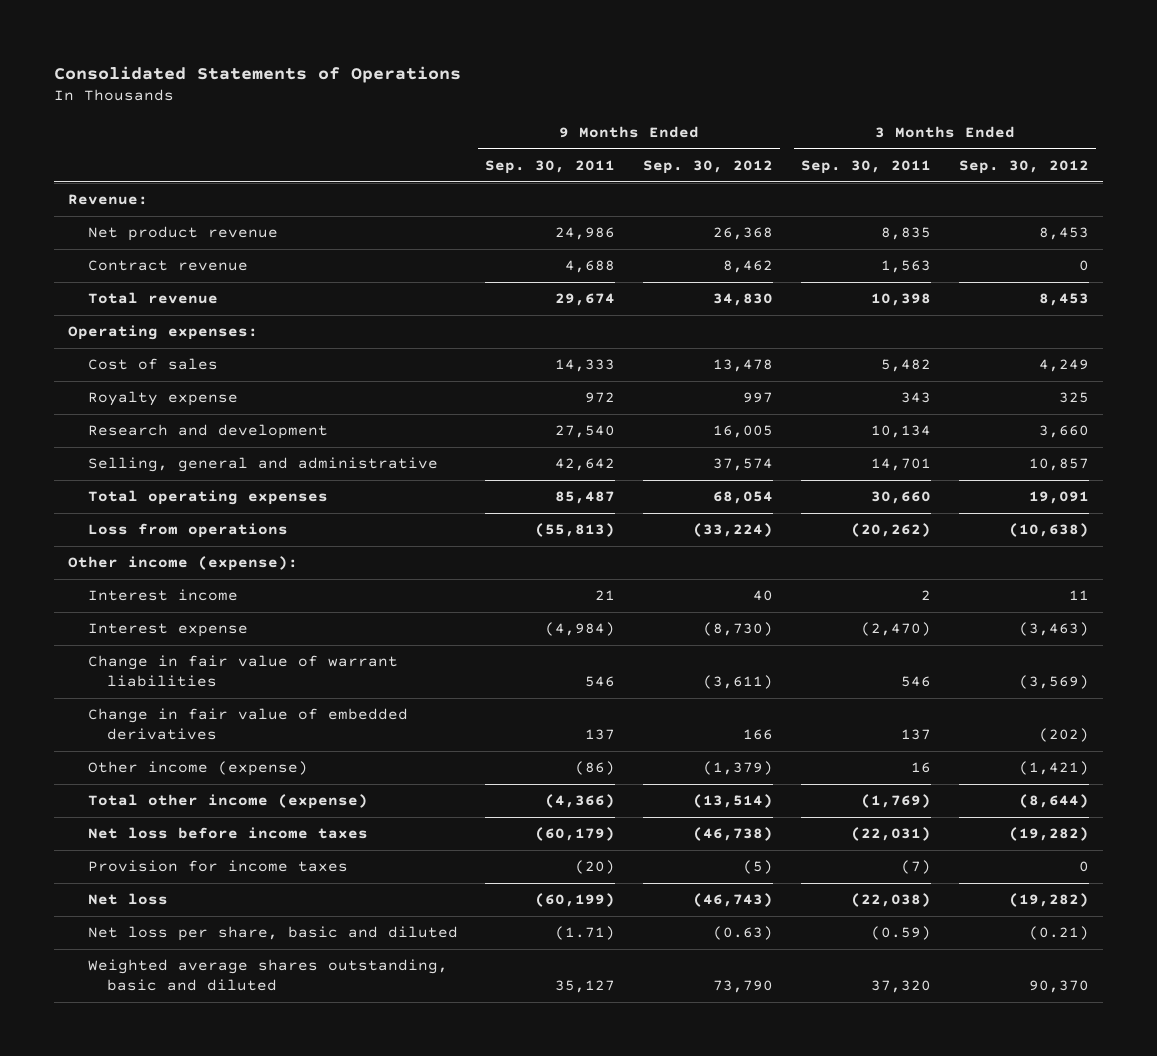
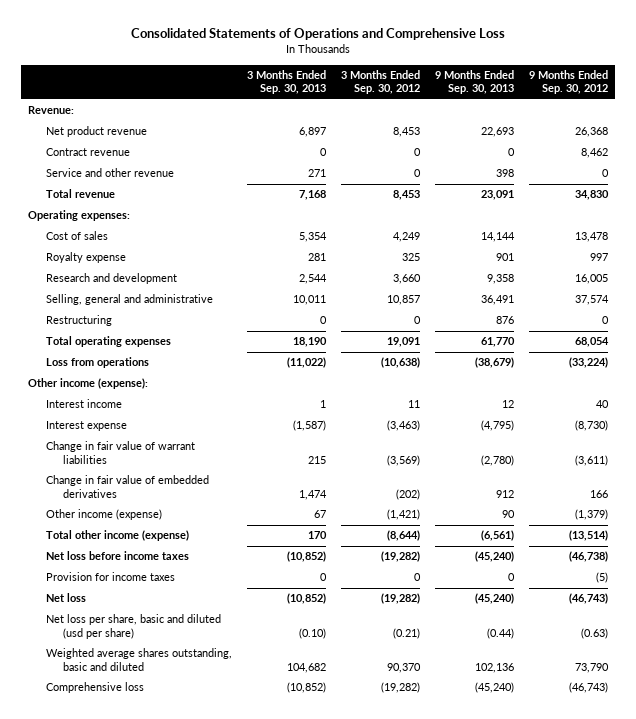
[54,65,462,83] Consolidated Statements of Operations -> [130,28,505,41] Consolidated Statements of Operations and Comprehensive Loss
[485,159,616,174] Sep. 30, 2011 -> none
[801,159,932,174] Sep. 30, 2011 -> none
none -> [246,70,326,95] 3 Months Ended Sep. 30, 2013
none -> [434,70,514,95] 9 Months Ended Sep. 30, 2013
none -> [45,168,174,178] Service and other revenue
none -> [45,315,112,327] Restructuring
[87,926,458,942] Net loss per share, basic and diluted -> [45,614,221,639] Net loss per share, basic and diluted (usd per share)
none -> [45,682,144,694] Comprehensive loss

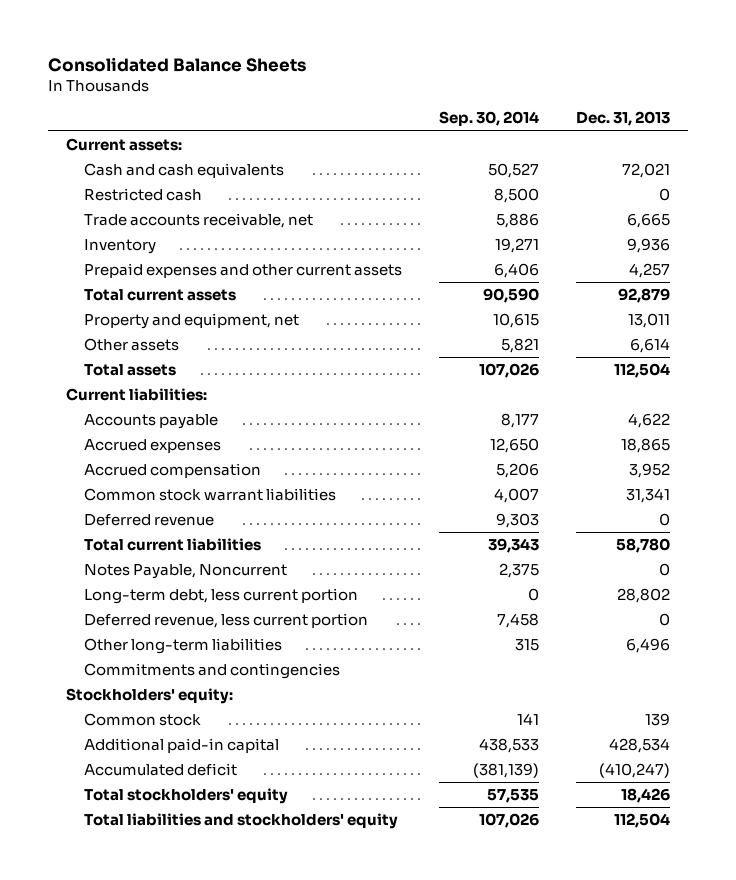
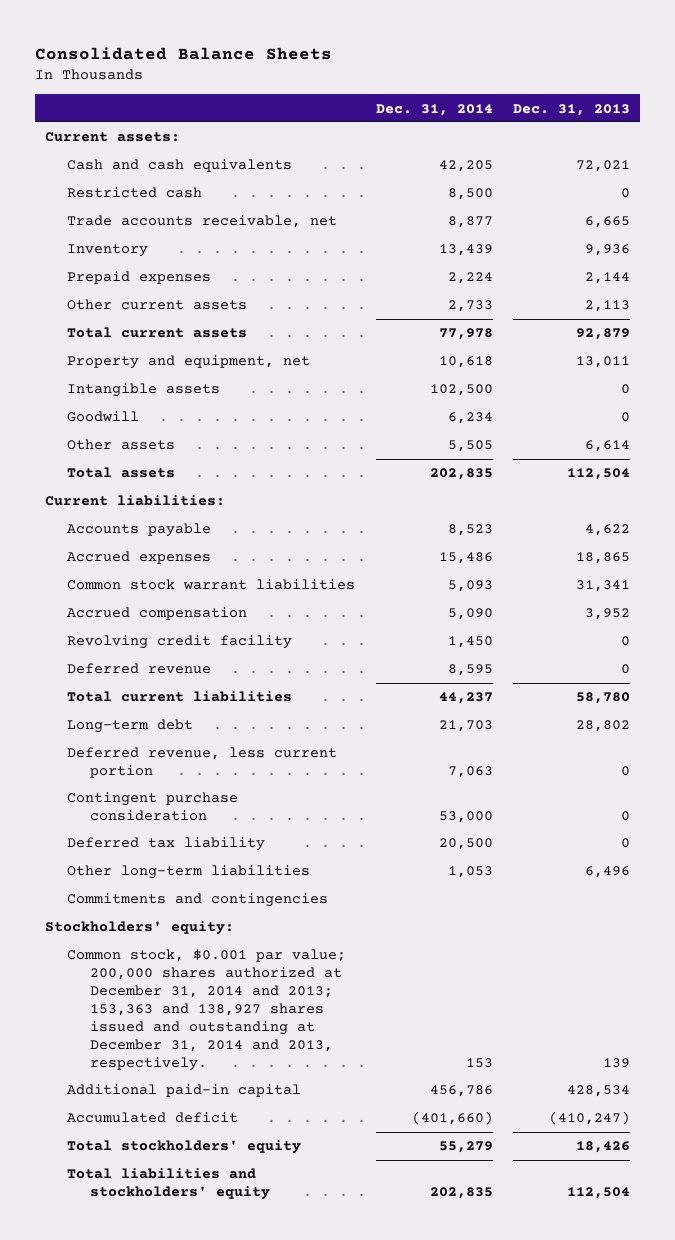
[438,111,539,127] Sep. 30, 2014 -> none
none -> [375,103,493,116] Dec. 31, 2014
none -> [67,271,212,285] Prepaid expenses
[84,262,403,278] Prepaid expenses and other current assets -> [67,299,248,311] Other current assets
[628,262,670,278] 4,257 -> [585,300,631,313] 2,113
none -> [67,383,221,398] Intangible assets
none -> [67,411,140,423] Goodwill
[84,462,262,478] Accrued compensation -> [67,607,248,621] Accrued compensation
none -> [67,635,293,650] Revolving credit facility
[84,563,288,579] Notes Payable, Noncurrent -> none
[84,587,359,604] Long-term debt, less current portion -> [67,719,194,734] Long-term debt
none -> [67,792,239,822] Contingent purchase consideration
none -> [67,837,266,852] Deferred tax liability
[84,712,202,726] Common stock -> [67,949,347,1071] Common stock, $0.001 par value; 200,000 shares authorized at December 31, 2014 and 2013; 153,363 and 138,927 shares issued and outstanding at December 31, 2014 and 2013, respectively.

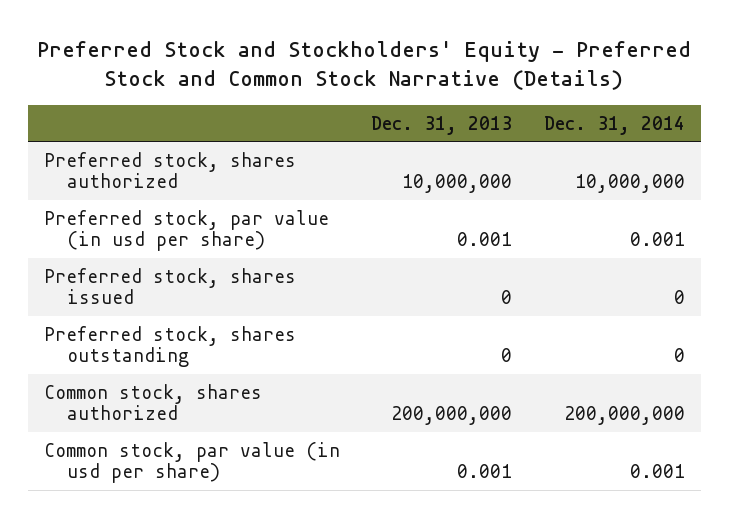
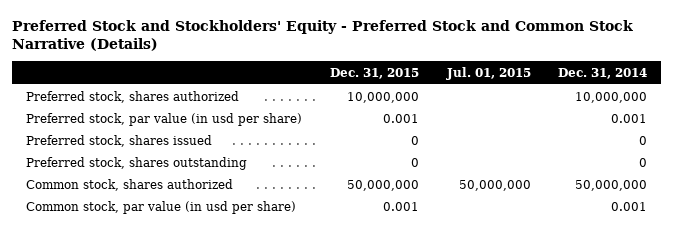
[371,115,513,135] Dec. 31, 2013 -> none
none -> [329,67,419,79] Dec. 31, 2015
none -> [445,66,531,80] Jul. 01, 2015
[564,406,686,426] 200,000,000 -> [575,179,648,191] 50,000,000

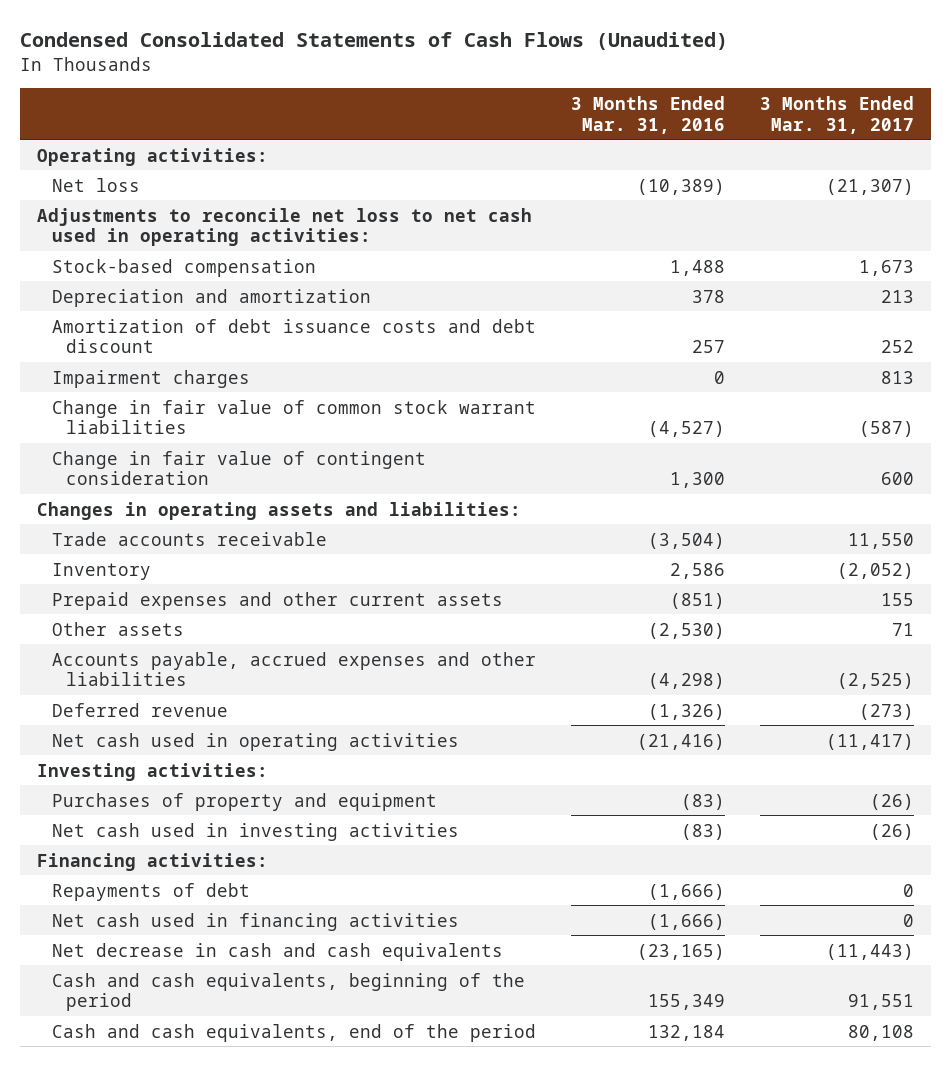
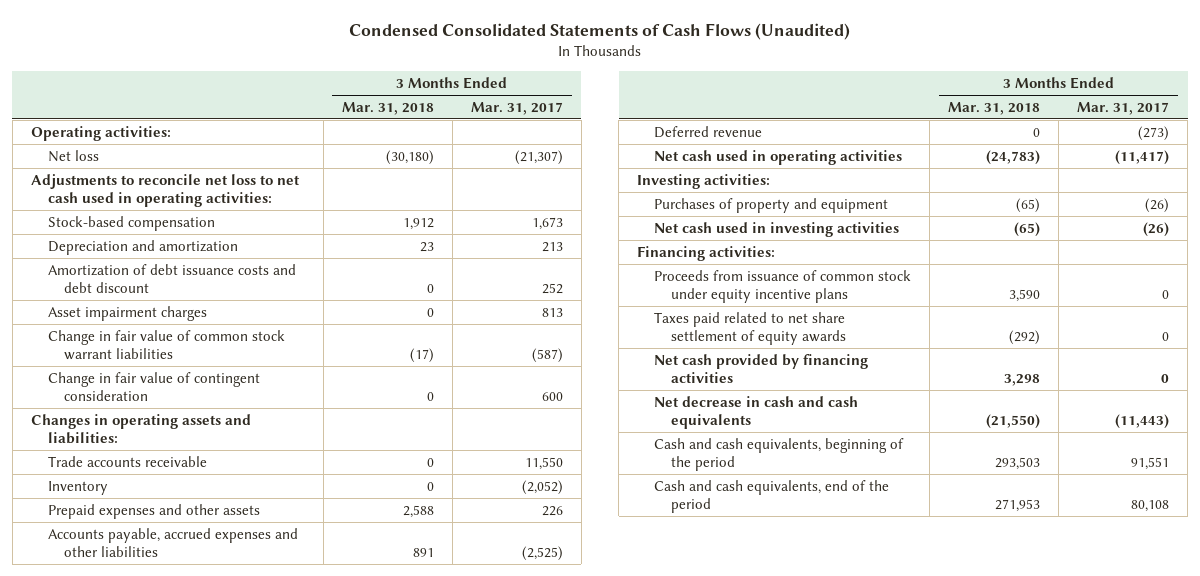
[570,96,725,134] 3 Months Ended Mar. 31, 2016 -> none
none -> [341,101,434,115] Mar. 31, 2018
[51,369,250,388] Impairment charges -> [47,305,207,321] Asset impairment charges
[51,621,184,636] Other assets -> none
[51,591,503,610] Prepaid expenses and other current assets -> [47,503,260,519] Prepaid expenses and other assets
[880,592,914,606] 155 -> [541,505,563,516] 226
[51,882,250,901] Repayments of debt -> none
none -> [654,269,912,304] Proceeds from issuance of common stock under equity incentive plans
none -> [654,311,846,346] Taxes paid related to net share settlement of equity awards
[51,912,459,931] Net cash used in financing activities -> [654,353,869,384] Net cash provided by financing activities

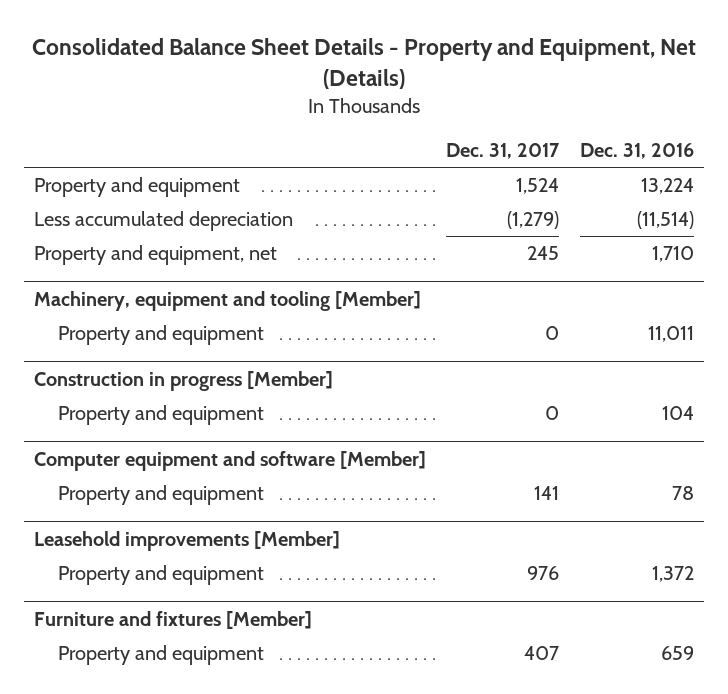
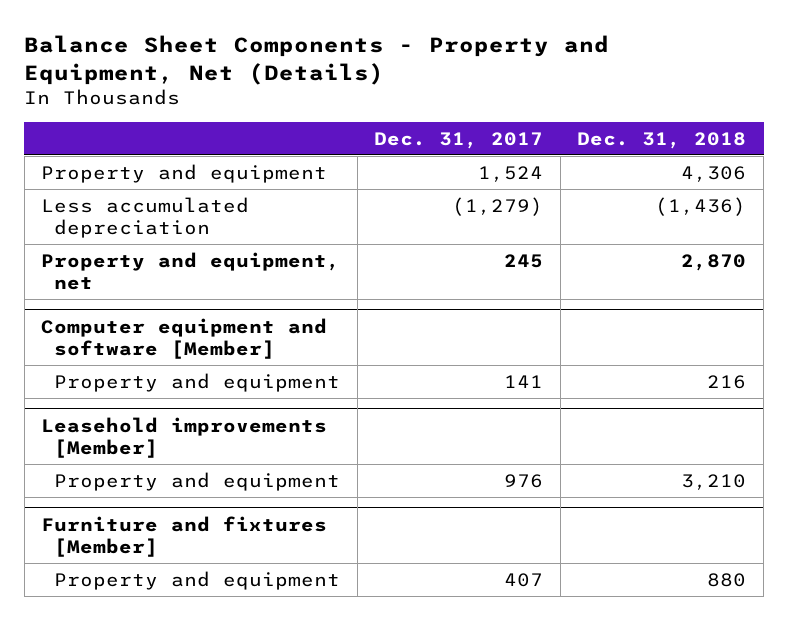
[31,38,696,90] Consolidated Balance Sheet Details - Property and Equipment, Net (Details) -> [24,34,610,85] Balance Sheet Components - Property and Equipment, Net (Details)
[579,143,694,160] Dec. 31, 2016 -> none
none -> [577,131,747,149] Dec. 31, 2018
[34,290,422,311] Machinery, equipment and tooling [Member] -> none
[57,325,264,346] Property and equipment -> none
[34,370,334,391] Construction in progress [Member] -> none
[57,405,264,426] Property and equipment -> none

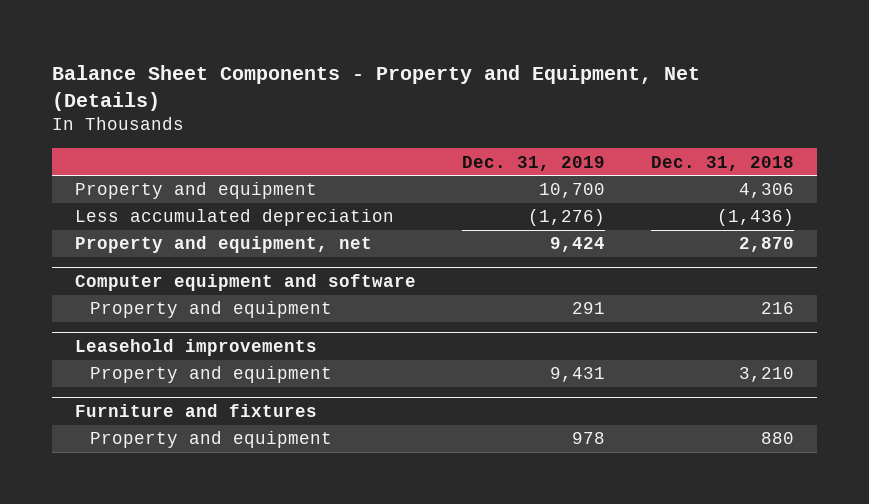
[374,131,544,149] Dec. 31, 2017 -> none
none -> [462,155,606,171] Dec. 31, 2019
[41,317,328,359] Computer equipment and software [Member] -> [75,274,417,292] Computer equipment and software
[41,416,328,458] Leasehold improvements [Member] -> [75,339,318,357] Leasehold improvements
[41,515,328,557] Furniture and fixtures [Member] -> [75,404,318,418] Furniture and fixtures

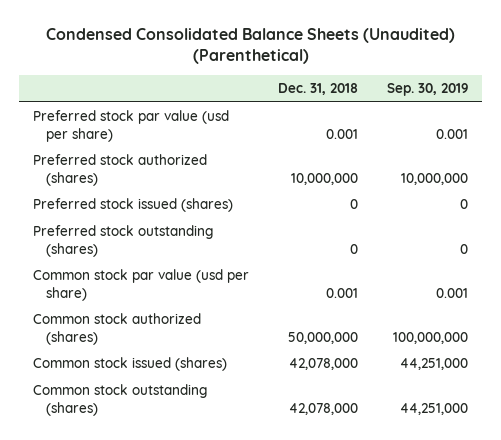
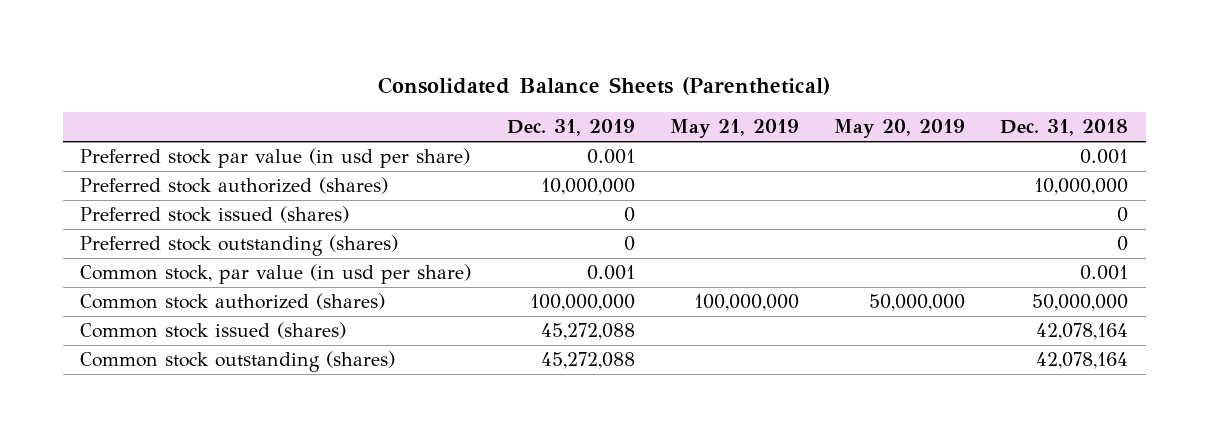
[45,28,455,65] Condensed Consolidated Balance Sheets (Unaudited) (Parenthetical) -> [378,76,831,95] Consolidated Balance Sheets (Parenthetical)
[386,83,468,97] Sep. 30, 2019 -> none
none -> [506,119,635,137] Dec. 31, 2019
none -> [669,119,799,139] May 21, 2019
none -> [833,119,965,139] May 20, 2019
[33,110,230,142] Preferred stock par value (usd per share) -> [80,148,471,169] Preferred stock par value (in usd per share)
[33,269,250,301] Common stock par value (usd per share) -> [80,264,472,285] Common stock, par value (in usd per share)
[289,358,359,371] 42,078,000 -> [1036,323,1129,341] 42,078,164
[289,402,359,415] 42,078,000 -> [1036,352,1129,370] 42,078,164

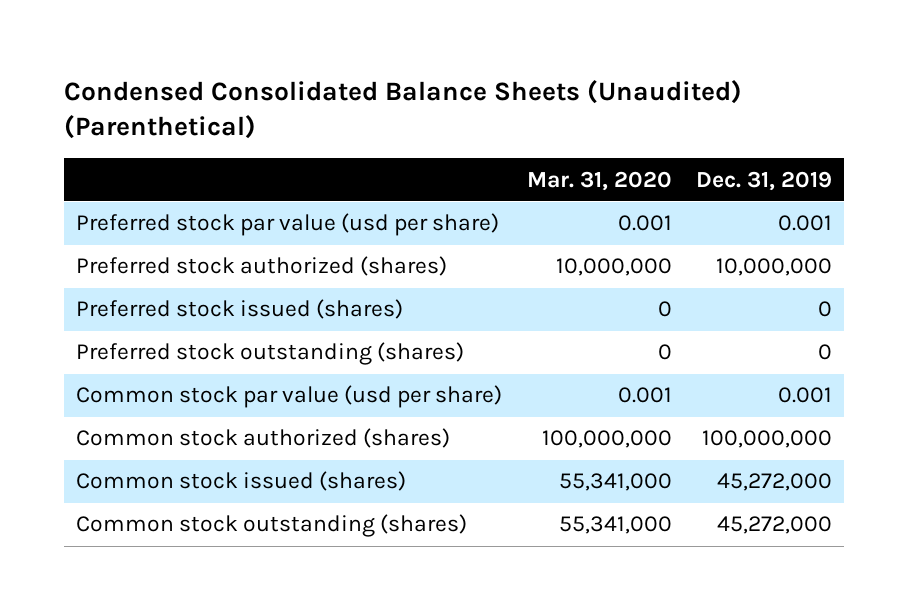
[378,76,831,95] Consolidated Balance Sheets (Parenthetical) -> [64,79,743,140] Condensed Consolidated Balance Sheets (Unaudited) (Parenthetical)
[669,119,799,139] May 21, 2019 -> none
[833,119,965,139] May 20, 2019 -> none
[1000,119,1129,137] Dec. 31, 2018 -> none
none -> [526,170,672,191] Mar. 31, 2020
[80,148,471,169] Preferred stock par value (in usd per share) -> [76,213,500,237] Preferred stock par value (usd per share)
[80,264,472,285] Common stock, par value (in usd per share) -> [76,385,503,409] Common stock par value (usd per share)
[540,323,635,341] 45,272,088 -> [716,473,832,492] 45,272,000
[540,352,635,370] 45,272,088 -> [716,516,832,535] 45,272,000

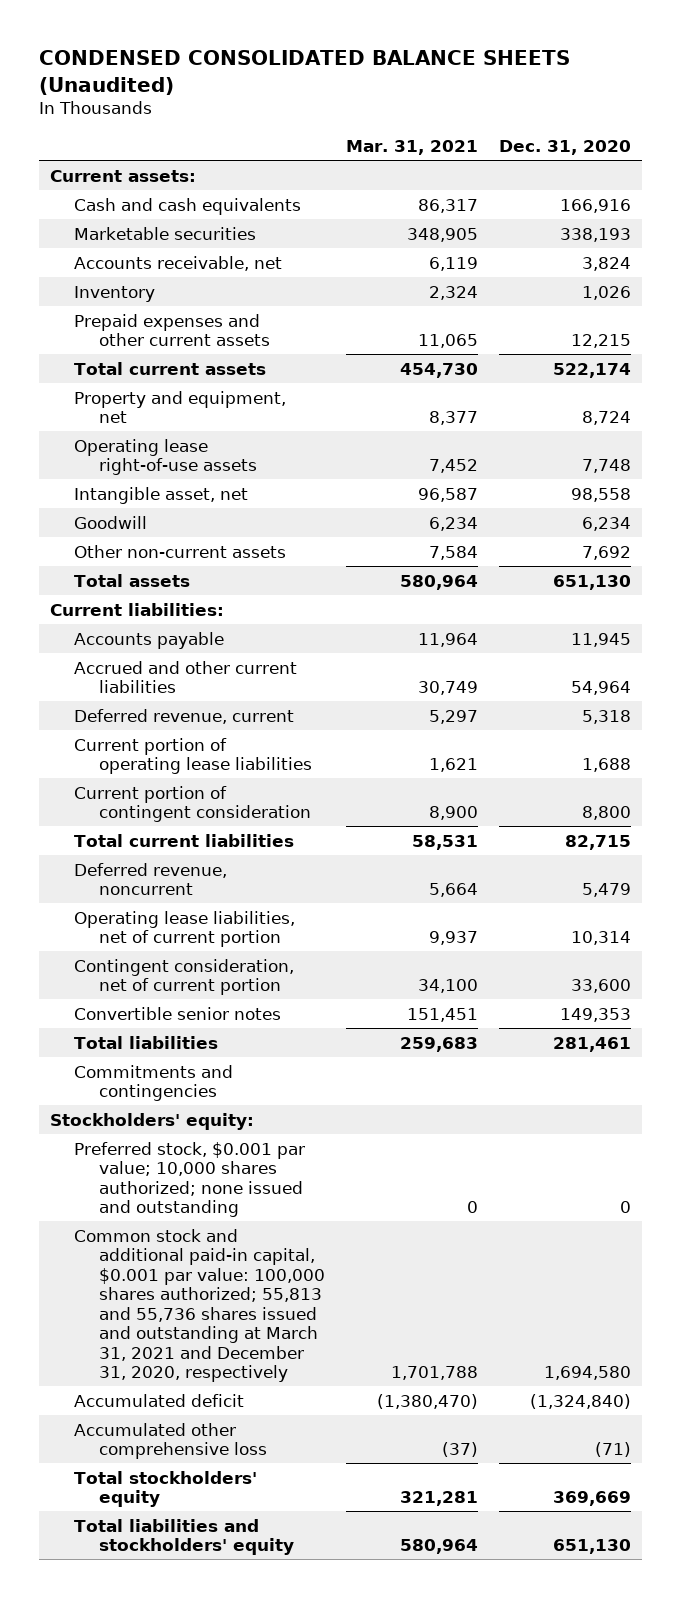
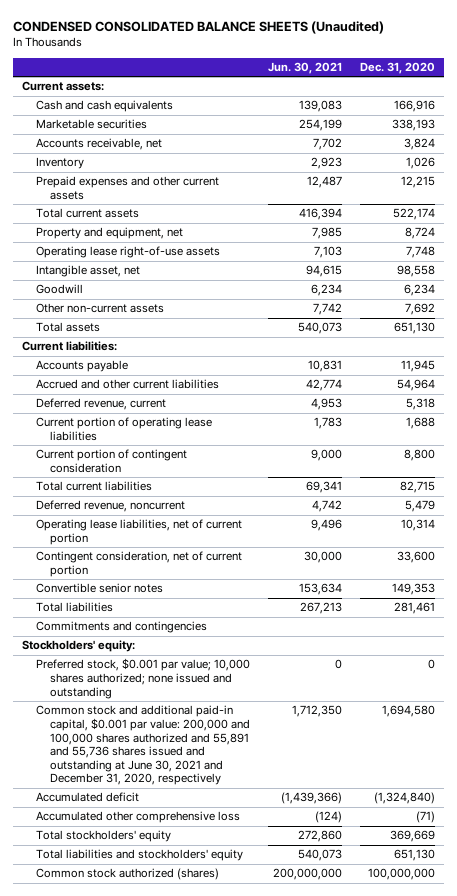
[346,139,479,155] Mar. 31, 2021 -> none
none -> [268,62,343,75] Jun. 30, 2021
[74,1228,325,1383] Common stock and additional paid-in capital, $0.001 par value: 100,000 shares authorized; 55,813 and 55,736 shares issued and outstanding at March 31, 2021 and December 31, 2020, respectively -> [36,705,251,786] Common stock and additional paid-in capital, $0.001 par value: 200,000 and 100,000 shares authorized and 55,891 and 55,736 shares issued and outstanding at June 30, 2021 and December 31, 2020, respectively
none -> [36,868,220,881] Common stock authorized (shares)

